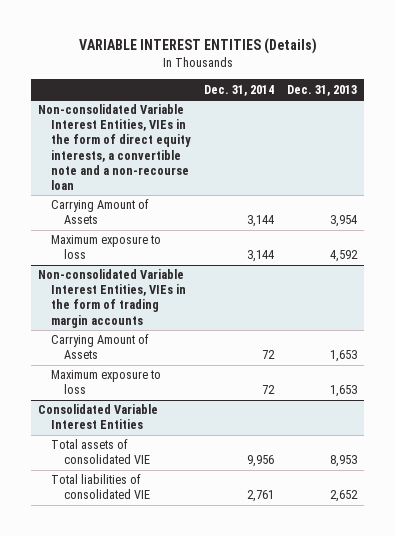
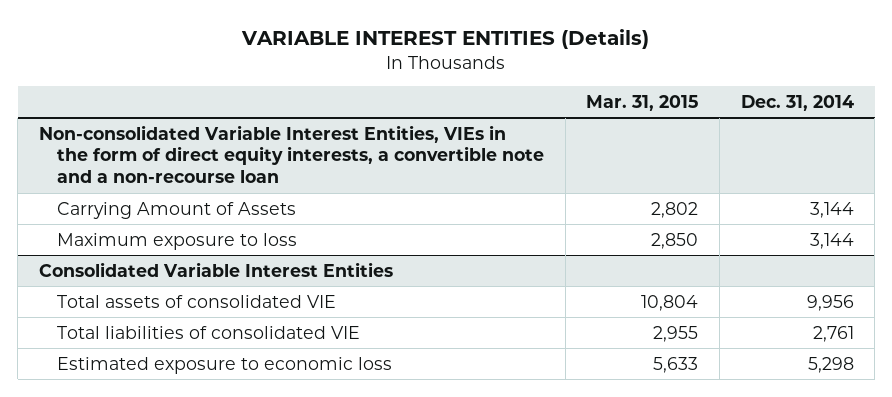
[287,84,358,96] Dec. 31, 2013 -> none
none -> [586,94,699,111] Mar. 31, 2015
[37,269,187,328] Non-consolidated Variable Interest Entities, VIEs in the form of trading margin accounts -> none
[51,334,150,360] Carrying Amount of Assets -> none
[51,370,162,395] Maximum exposure to loss -> none
none -> [57,356,393,374] Estimated exposure to economic loss

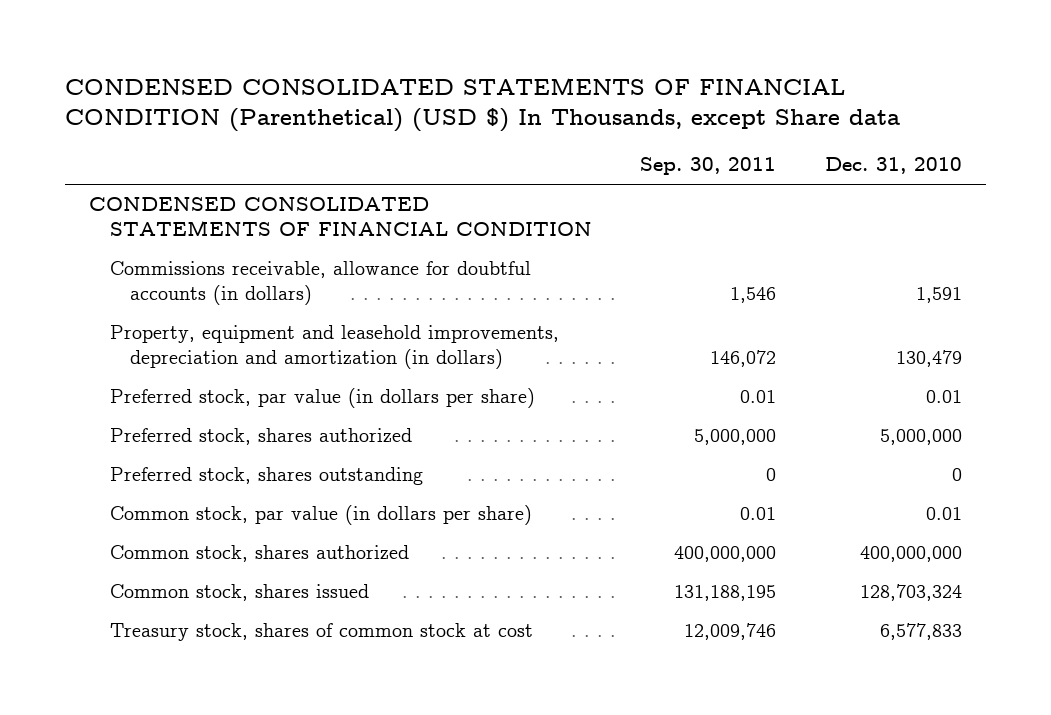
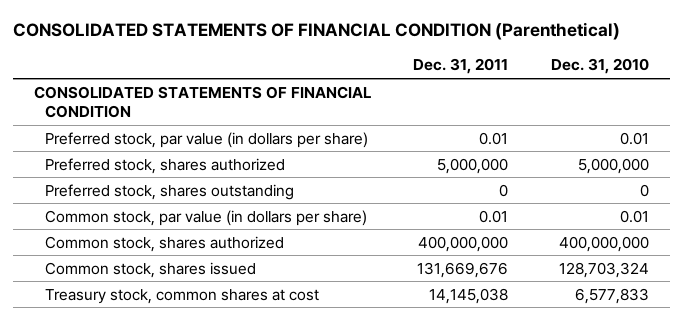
[64,77,900,133] CONDENSED CONSOLIDATED STATEMENTS OF FINANCIAL CONDITION (Parenthetical) (USD $) In Thousands, except Share data -> [12,22,620,41] CONSOLIDATED STATEMENTS OF FINANCIAL CONDITION (Parenthetical)
[640,157,777,176] Sep. 30, 2011 -> none
none -> [413,58,509,75] Dec. 31, 2011
[109,261,531,306] Commissions receivable, allowance for doubtful accounts (in dollars) -> none
[109,325,559,370] Property, equipment and leasehold improvements, depreciation and amortization (in dollars) -> none
[88,197,592,237] CONDENSED CONSOLIDATED STATEMENTS OF FINANCIAL CONDITION -> [33,85,371,118] CONSOLIDATED STATEMENTS OF FINANCIAL CONDITION
[109,623,533,642] Treasury stock, shares of common stock at cost -> [45,288,320,304] Treasury stock, common shares at cost

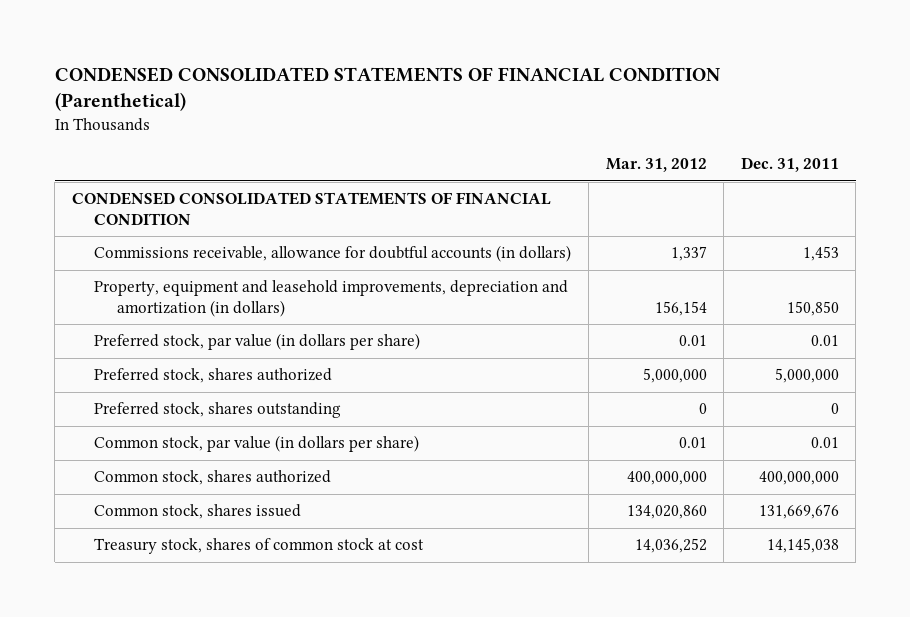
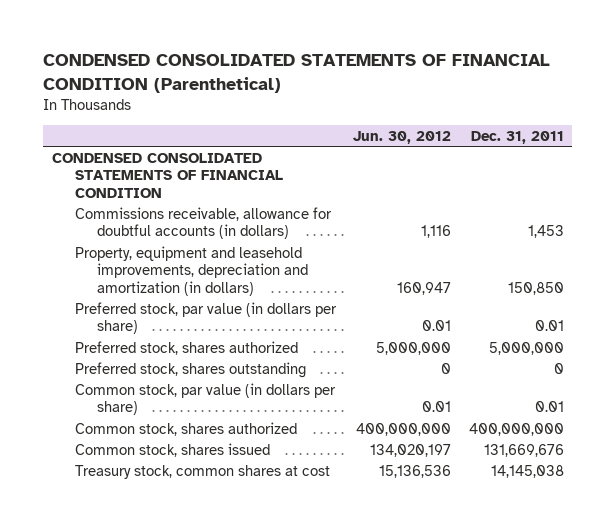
[605,158,707,173] Mar. 31, 2012 -> none
none -> [353,131,452,145] Jun. 30, 2012
[94,538,425,555] Treasury stock, shares of common stock at cost -> [74,464,330,479] Treasury stock, common shares at cost

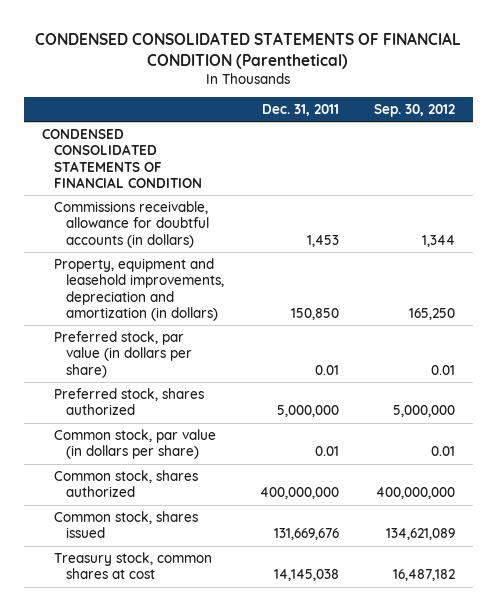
[353,131,452,145] Jun. 30, 2012 -> none
none -> [374,104,456,118] Sep. 30, 2012
[74,361,306,378] Preferred stock, shares outstanding -> none

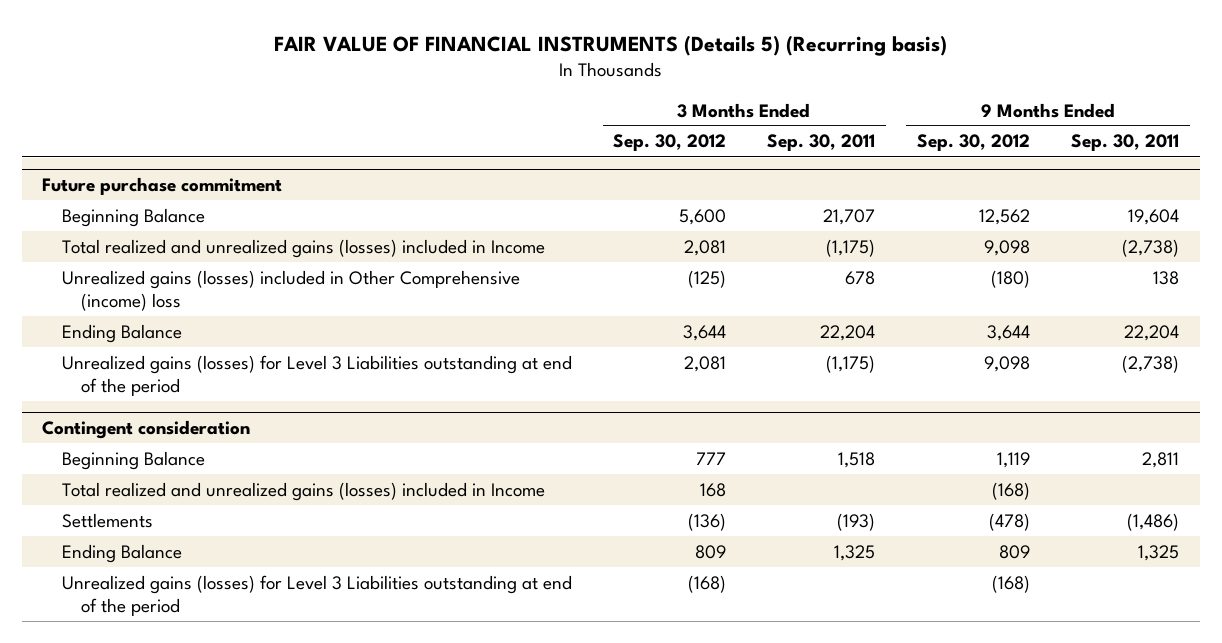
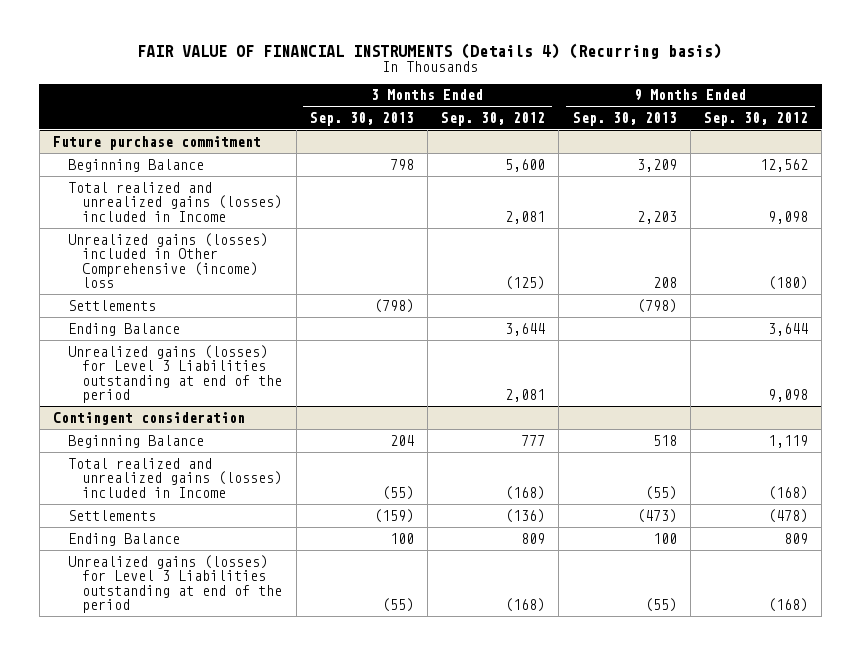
[273,34,947,56] FAIR VALUE OF FINANCIAL INSTRUMENTS (Details 5) (Recurring basis) -> [137,42,723,59] FAIR VALUE OF FINANCIAL INSTRUMENTS (Details 4) (Recurring basis)
[767,134,876,152] Sep. 30, 2011 -> none
[1071,134,1180,152] Sep. 30, 2011 -> none
none -> [309,111,414,126] Sep. 30, 2013
none -> [572,111,677,126] Sep. 30, 2013
none -> [67,299,156,311] Settlements
[700,482,727,497] 168 -> [505,485,546,500] (168)

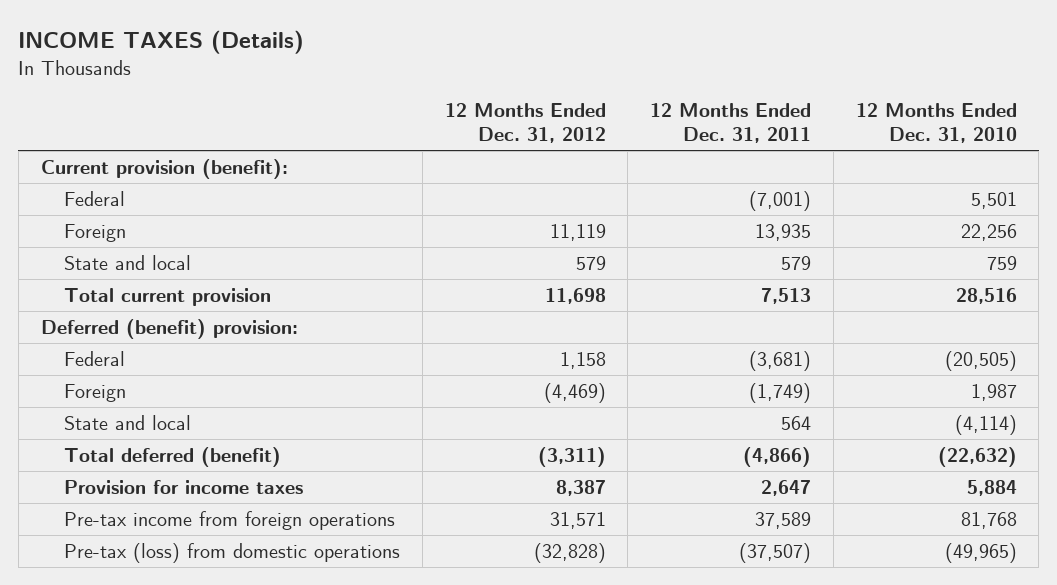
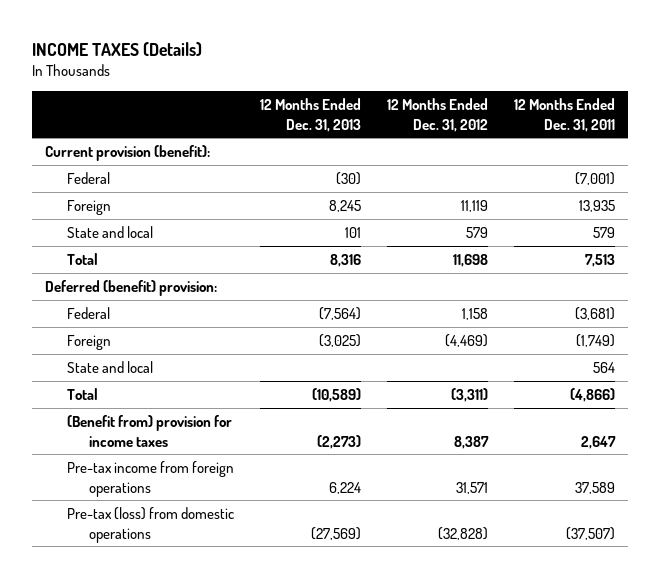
[855,102,1017,143] 12 Months Ended Dec. 31, 2010 -> none
none -> [259,97,361,132] 12 Months Ended Dec. 31, 2013
[64,287,272,306] Total current provision -> [66,252,98,265] Total
[64,446,282,467] Total deferred (benefit) -> [66,387,98,400] Total
[64,479,304,494] Provision for income taxes -> [66,414,232,447] (Benefit from) provision for income taxes

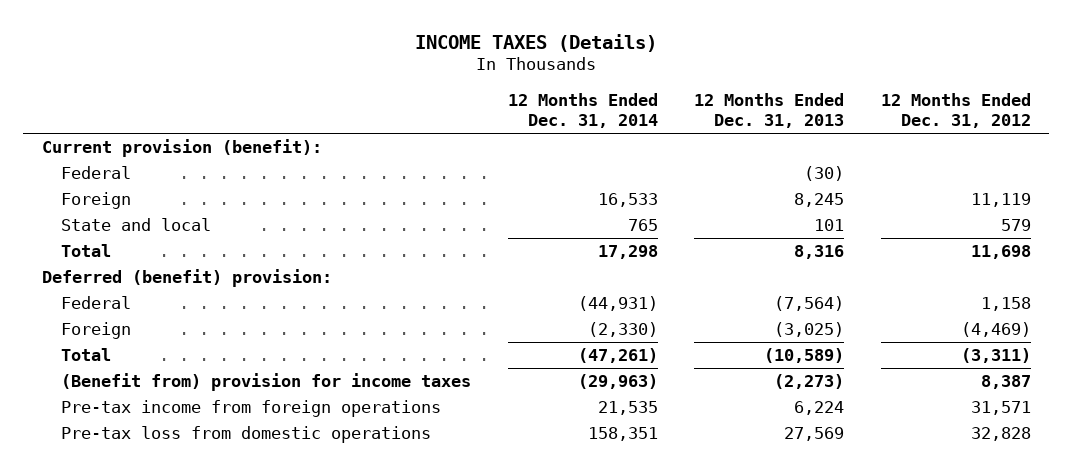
[513,97,615,132] 12 Months Ended Dec. 31, 2011 -> none
none -> [507,92,658,129] 12 Months Ended Dec. 31, 2014
[66,360,153,373] State and local -> none
[66,506,234,543] Pre-tax (loss) from domestic operations -> [61,425,432,443] Pre-tax loss from domestic operations
[310,526,361,540] (27,569) -> [784,426,845,441] 27,569
[437,526,488,540] (32,828) -> [971,426,1032,441] 32,828

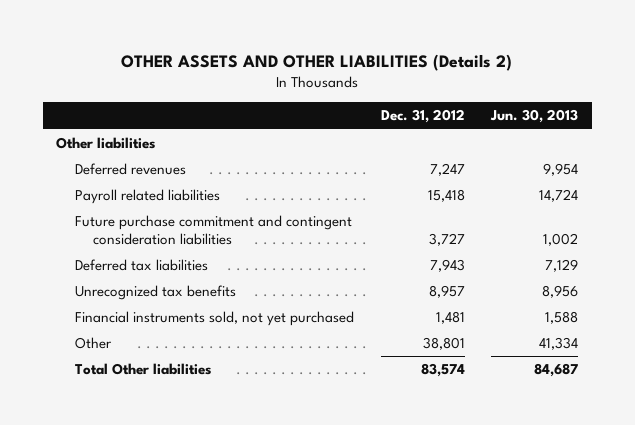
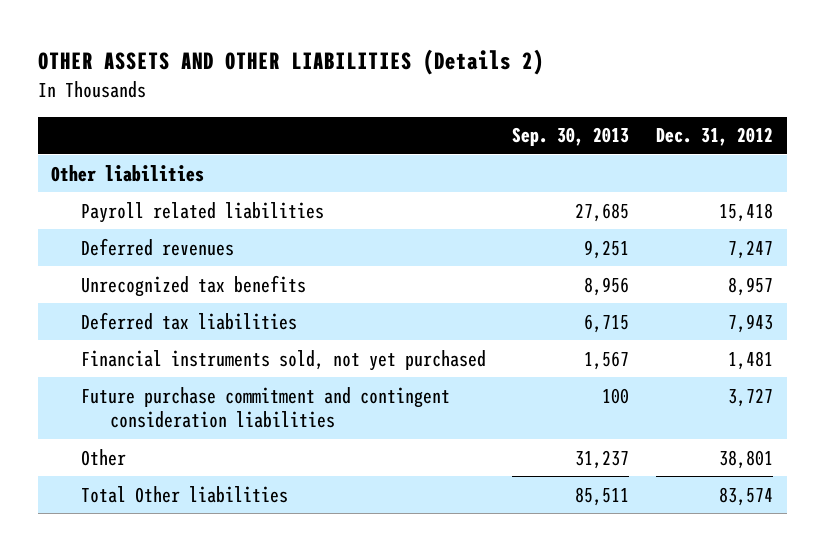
[490,109,579,124] Jun. 30, 2013 -> none
none -> [512,127,630,147] Sep. 30, 2013
[74,163,186,176] Deferred revenues -> [80,237,234,256] Deferred revenues
[74,259,208,272] Deferred tax liabilities -> [80,311,297,330] Deferred tax liabilities
[74,215,352,245] Future purchase commitment and contingent consideration liabilities -> [80,386,450,429] Future purchase commitment and contingent consideration liabilities

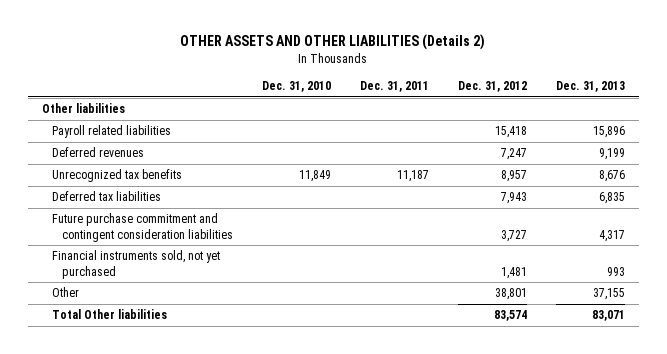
[512,127,630,147] Sep. 30, 2013 -> none
none -> [262,81,332,93] Dec. 31, 2010
none -> [360,81,430,93] Dec. 31, 2011
none -> [555,81,625,93] Dec. 31, 2013
[80,349,486,371] Financial instruments sold, not yet purchased -> [52,250,221,279] Financial instruments sold, not yet purchased

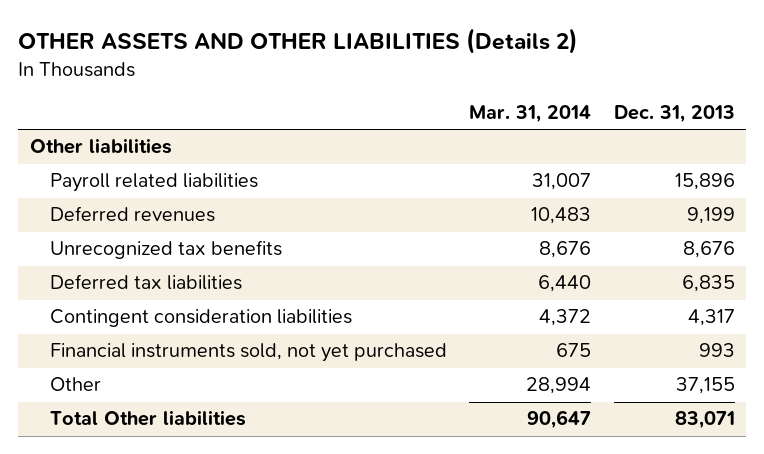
[262,81,332,93] Dec. 31, 2010 -> none
[360,81,430,93] Dec. 31, 2011 -> none
[458,81,528,93] Dec. 31, 2012 -> none
none -> [469,105,592,124] Mar. 31, 2014
[52,213,234,242] Future purchase commitment and contingent consideration liabilities -> [50,309,353,328] Contingent consideration liabilities

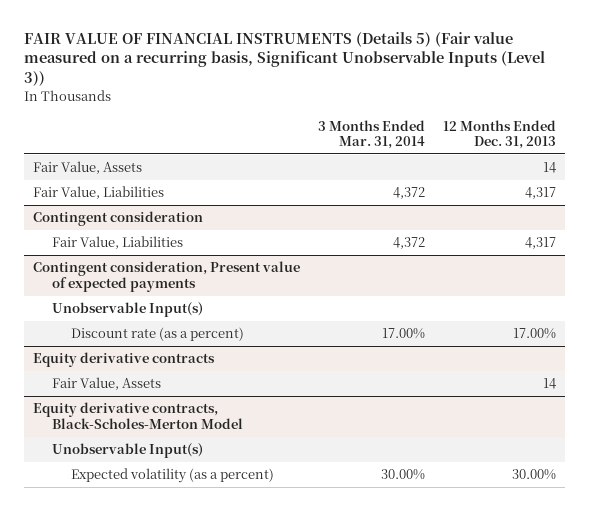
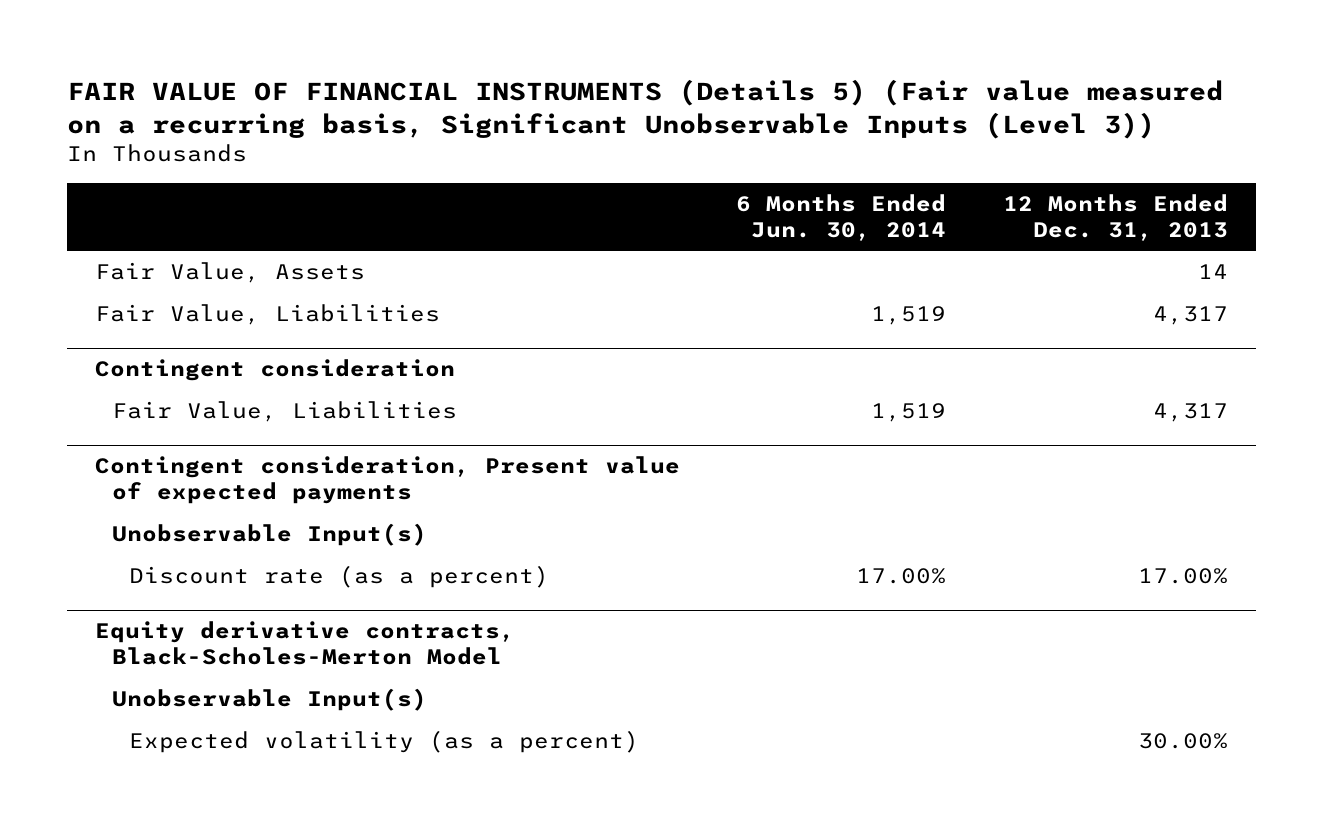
[318,119,426,149] 3 Months Ended Mar. 31, 2014 -> none
none -> [736,193,947,241] 6 Months Ended Jun. 30, 2014
[32,352,215,368] Equity derivative contracts -> none
[52,377,162,391] Fair Value, Assets -> none

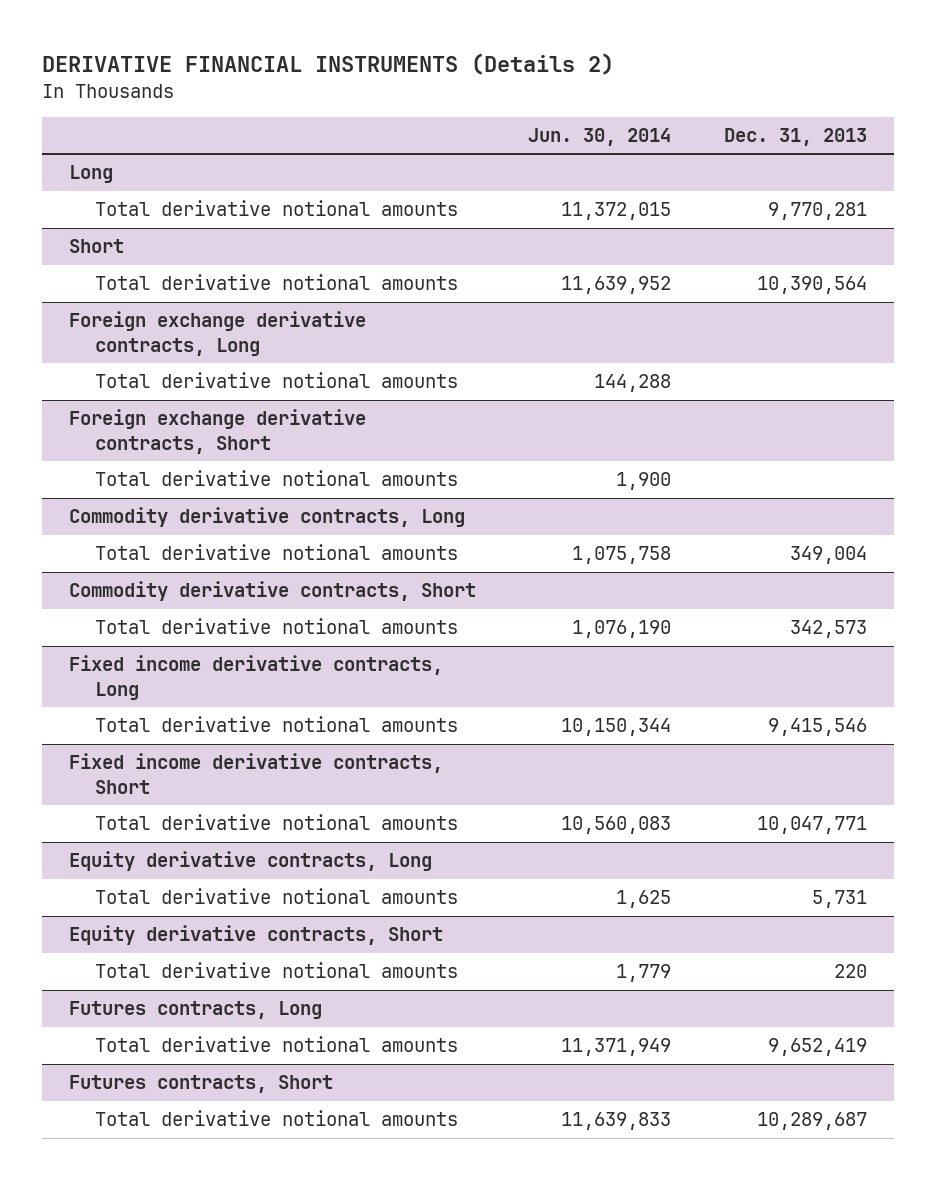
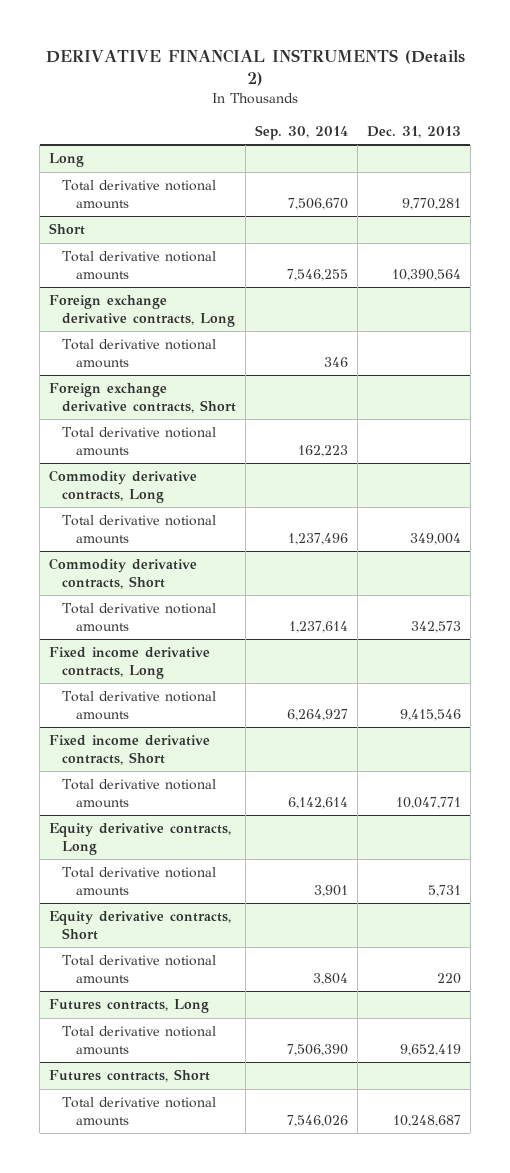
[528,127,672,146] Jun. 30, 2014 -> none
none -> [255,124,349,140] Sep. 30, 2014
[757,1112,868,1131] 10,289,687 -> [392,1114,461,1127] 10,248,687

